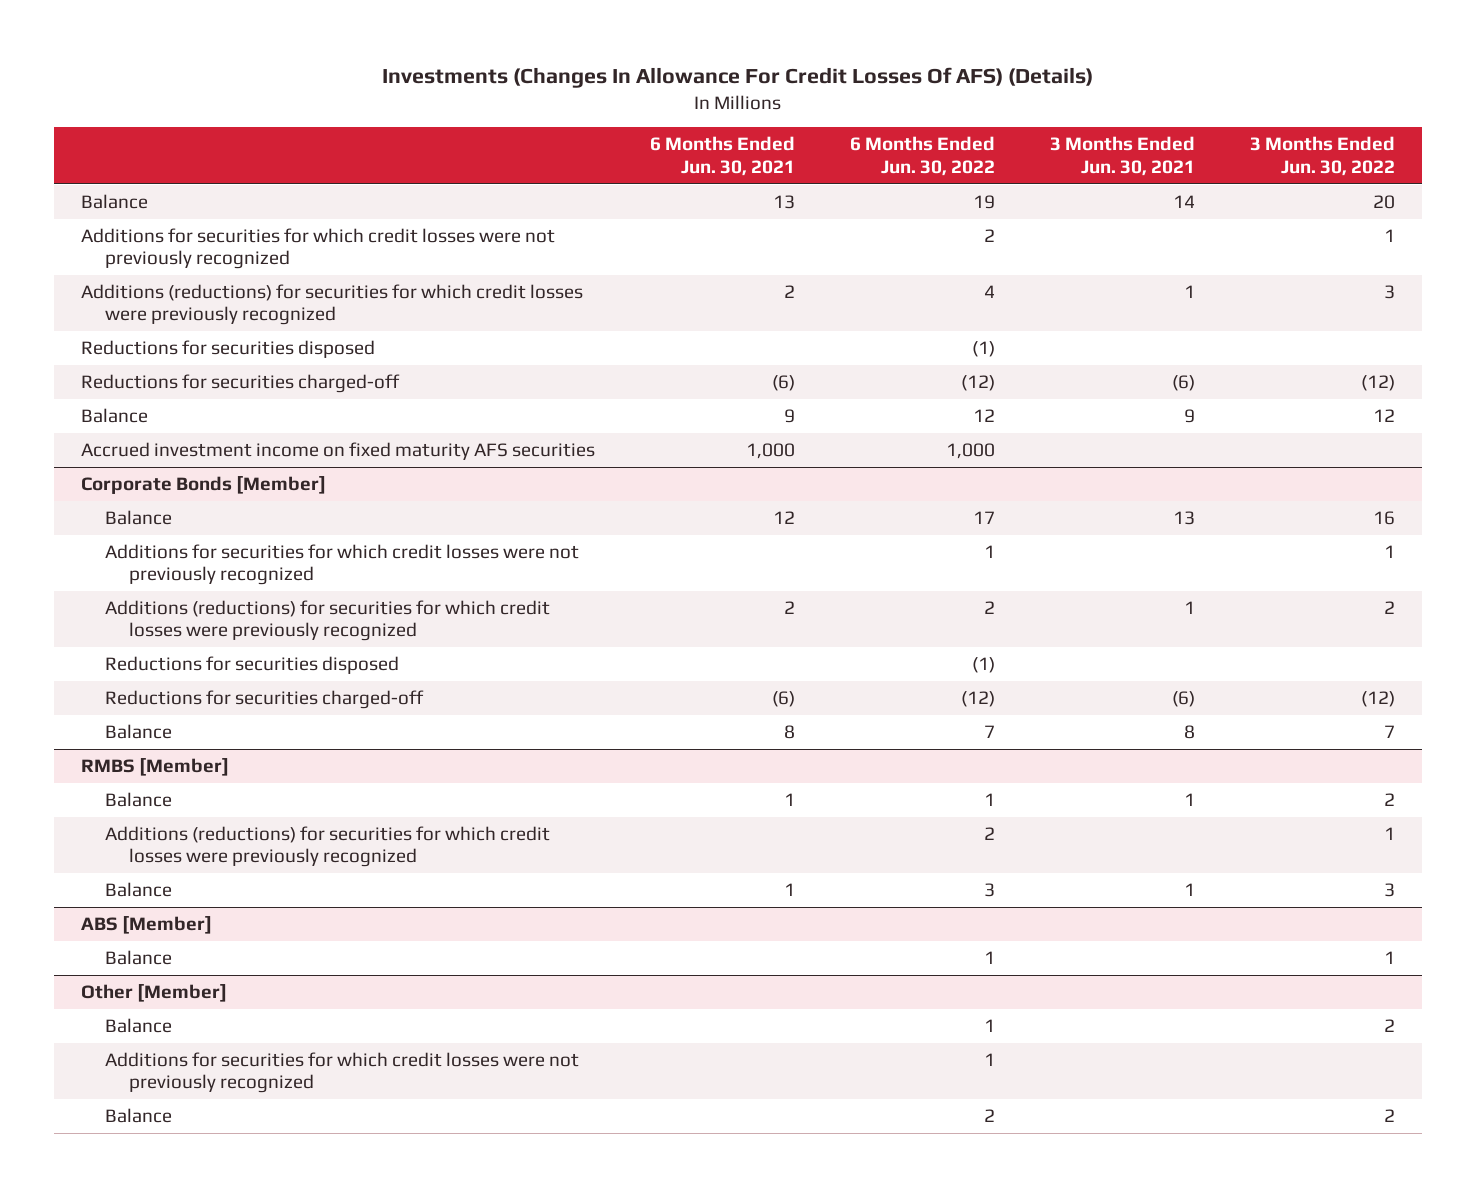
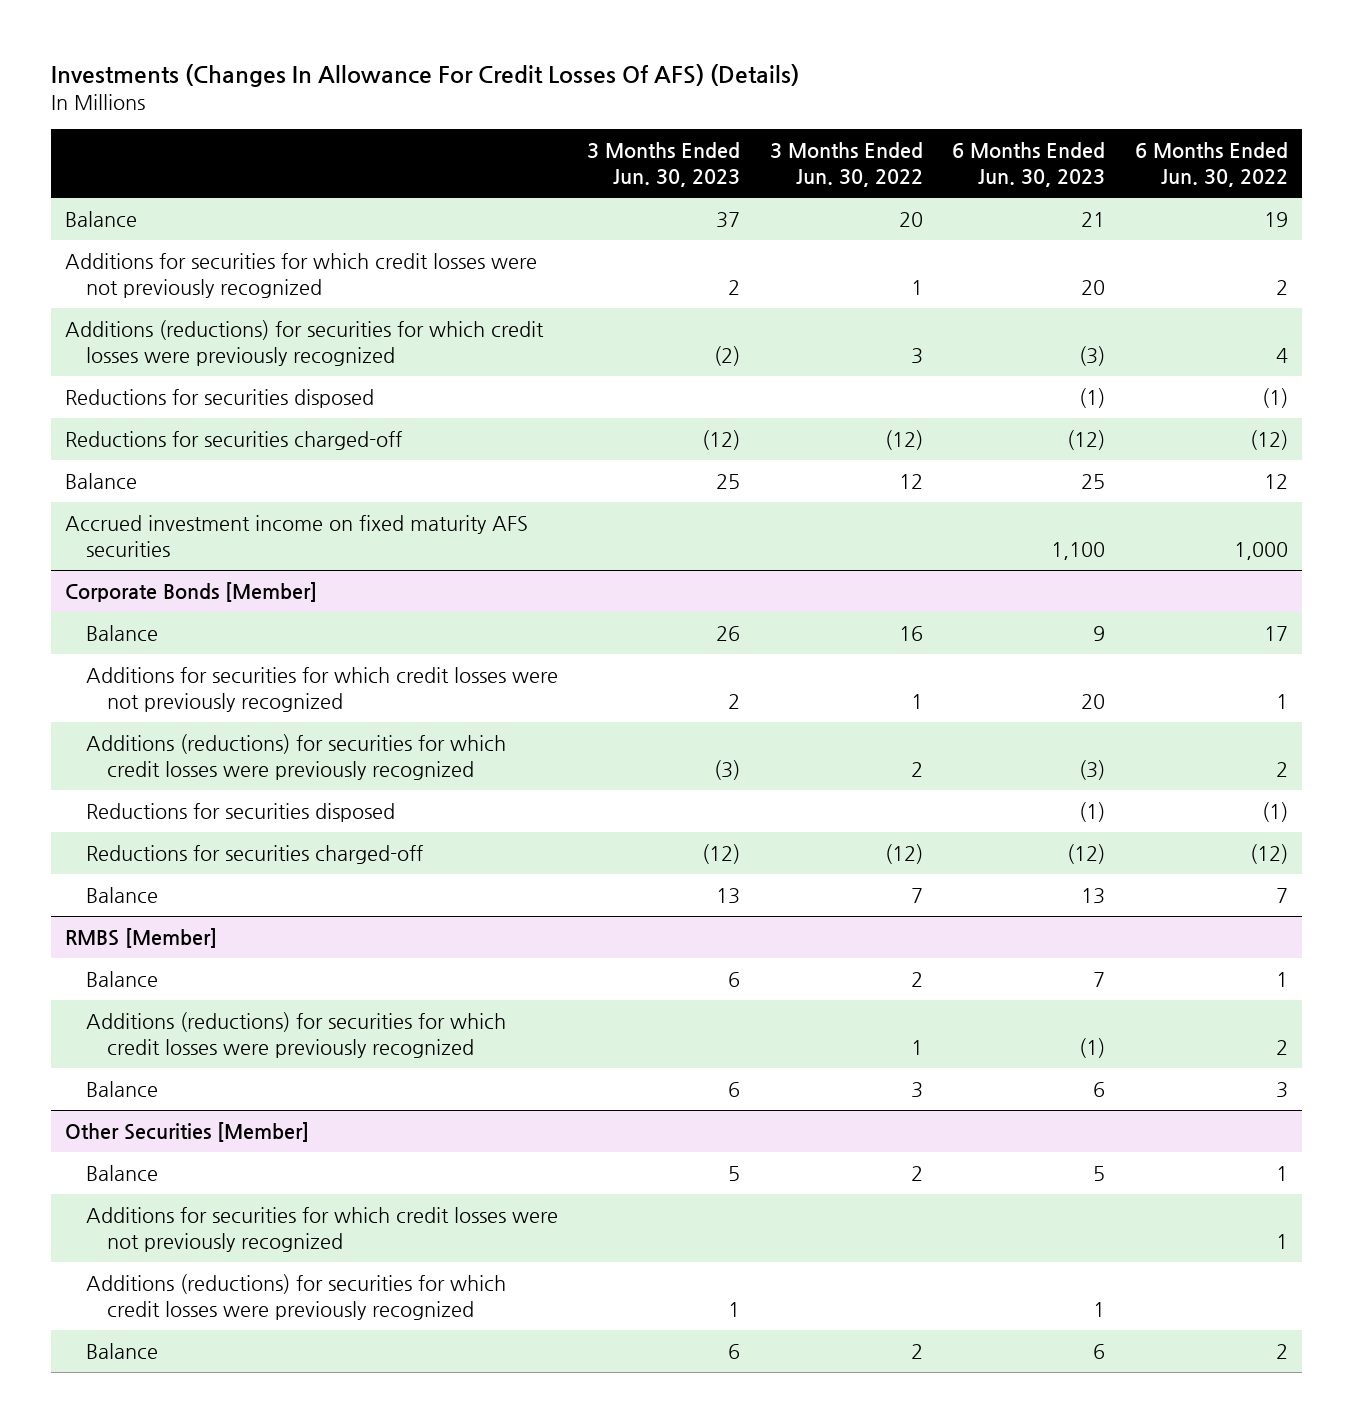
[650,136,796,176] 6 Months Ended Jun. 30, 2021 -> none
[1049,136,1195,176] 3 Months Ended Jun. 30, 2021 -> none
none -> [587,142,741,188] 3 Months Ended Jun. 30, 2023
none -> [952,142,1106,188] 6 Months Ended Jun. 30, 2023
[81,916,213,935] ABS [Member] -> none
[105,950,173,966] Balance -> none
[81,984,228,1003] Other [Member] -> [65,1122,310,1143] Other Securities [Member]
none -> [85,1274,506,1321] Additions (reductions) for securities for which credit losses were previously recognized

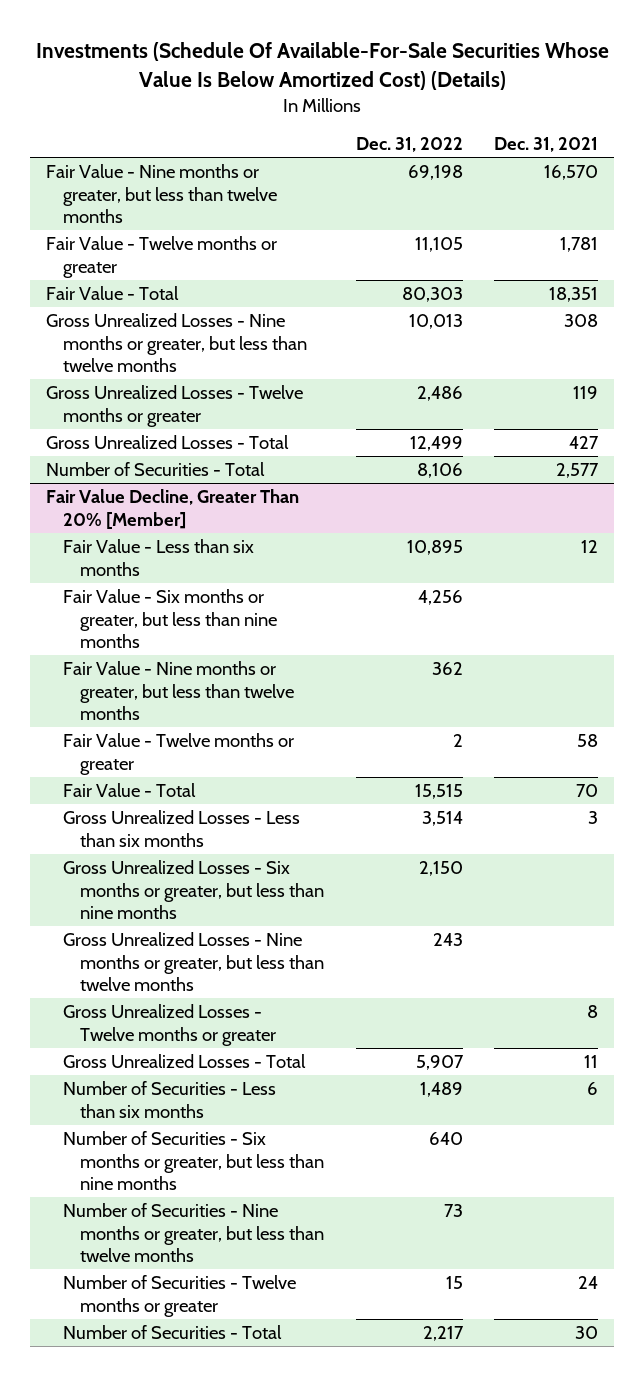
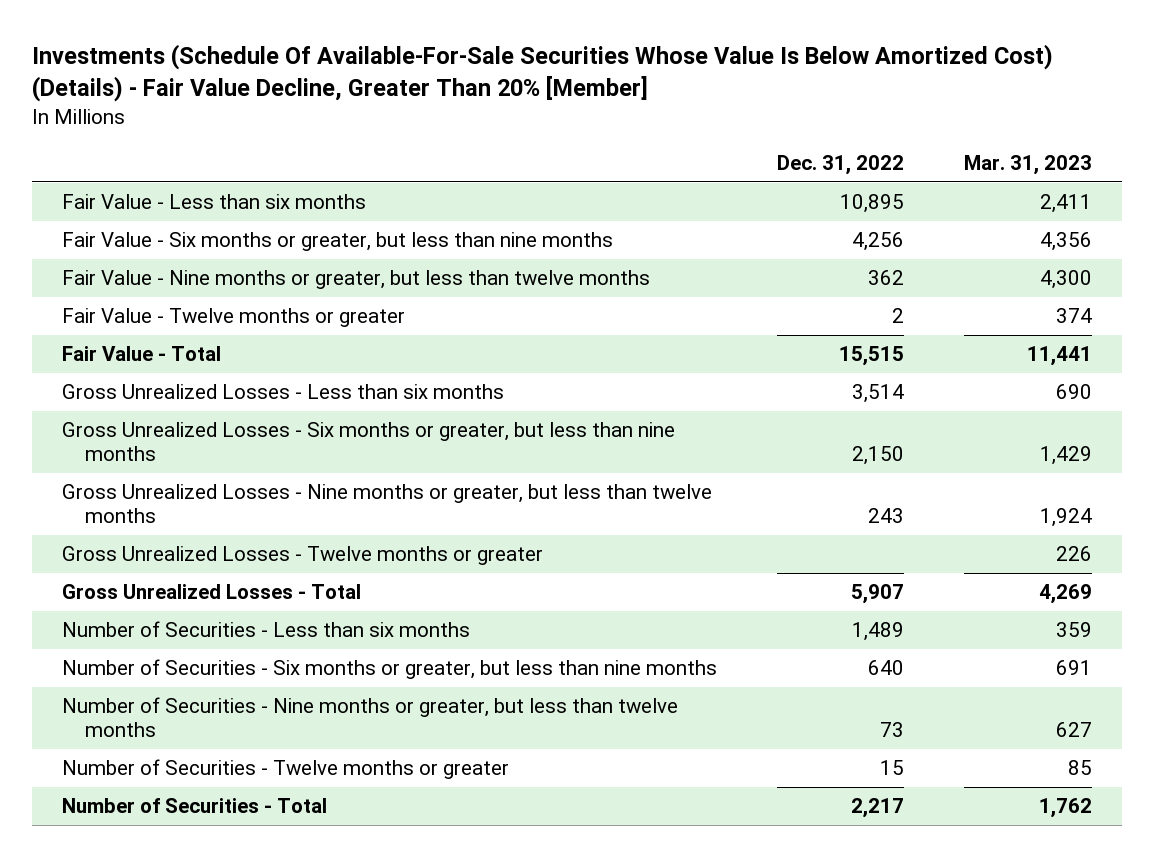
[35,42,609,91] Investments (Schedule Of Available-For-Sale Securities Whose Value Is Below Amortized Cost) (Details) -> [32,43,1054,102] Investments (Schedule Of Available-For-Sale Securities Whose Value Is Below Amortized Cost) (Details) - Fair Value Decline, Greater Than 20% [Member]
[493,137,598,153] Dec. 31, 2021 -> none
none -> [964,155,1093,176] Mar. 31, 2023
[45,164,277,224] Fair Value - Nine months or greater, but less than twelve months -> none
[45,236,277,278] Fair Value - Twelve months or greater -> none
[45,286,179,301] Fair Value - Total -> none
[45,313,307,373] Gross Unrealized Losses - Nine months or greater, but less than twelve months -> none
[45,385,303,427] Gross Unrealized Losses - Twelve months or greater -> none
[45,435,289,450] Gross Unrealized Losses - Total -> none
[45,462,265,477] Number of Securities - Total -> none
[45,489,299,529] Fair Value Decline, Greater Than 20% [Member] -> none

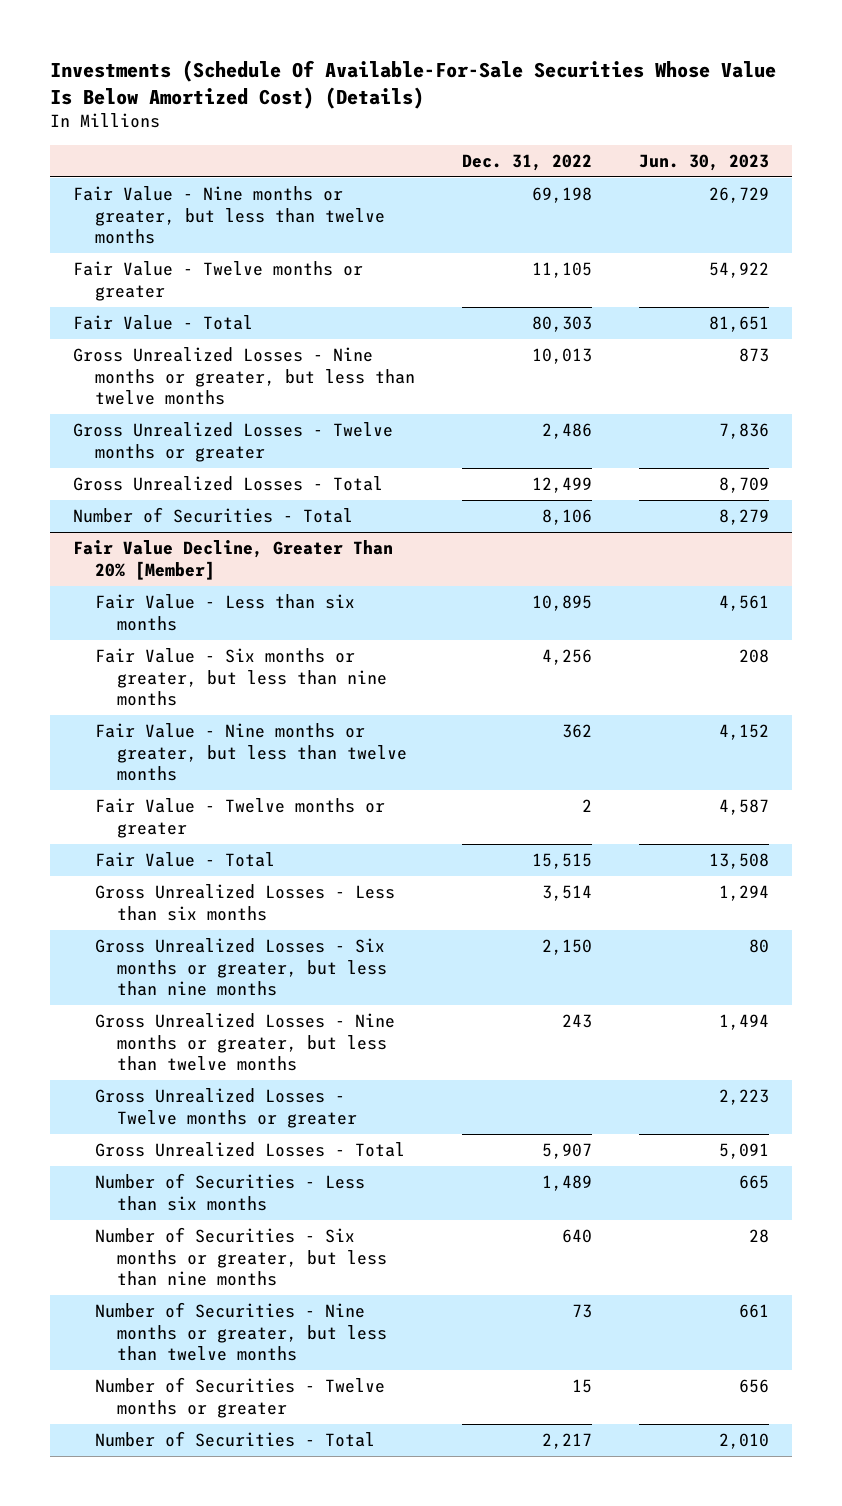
[32,43,1054,102] Investments (Schedule Of Available-For-Sale Securities Whose Value Is Below Amortized Cost) (Details) - Fair Value Decline, Greater Than 20% [Member] -> [49,59,776,109] Investments (Schedule Of Available-For-Sale Securities Whose Value Is Below Amortized Cost) (Details)
[964,155,1093,176] Mar. 31, 2023 -> none
none -> [638,153,769,171] Jun. 30, 2023
none -> [72,186,385,245] Fair Value - Nine months or greater, but less than twelve months
none -> [72,261,363,301] Fair Value - Twelve months or greater
none -> [72,315,253,331] Fair Value - Total
none -> [72,347,415,406] Gross Unrealized Losses - Nine months or greater, but less than twelve months
none -> [72,422,393,462] Gross Unrealized Losses - Twelve months or greater
none -> [72,476,383,492] Gross Unrealized Losses - Total
none -> [72,507,353,524] Number of Securities - Total
none -> [72,540,393,580] Fair Value Decline, Greater Than 20% [Member]

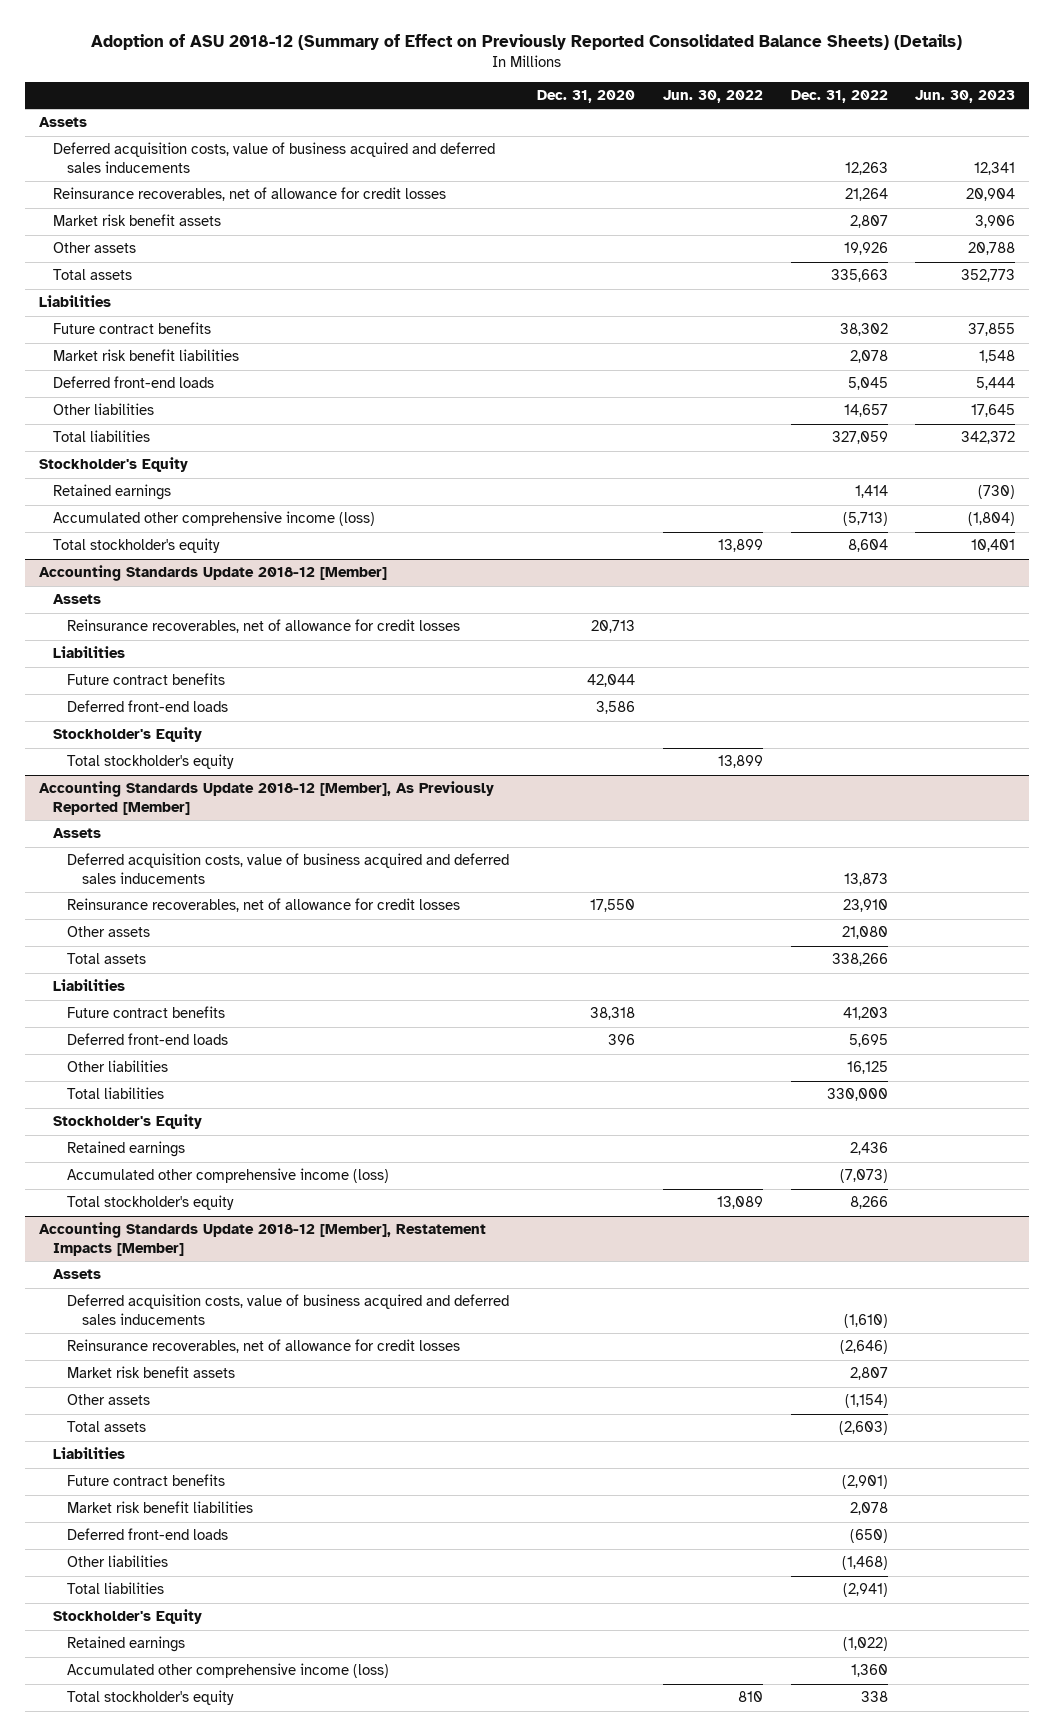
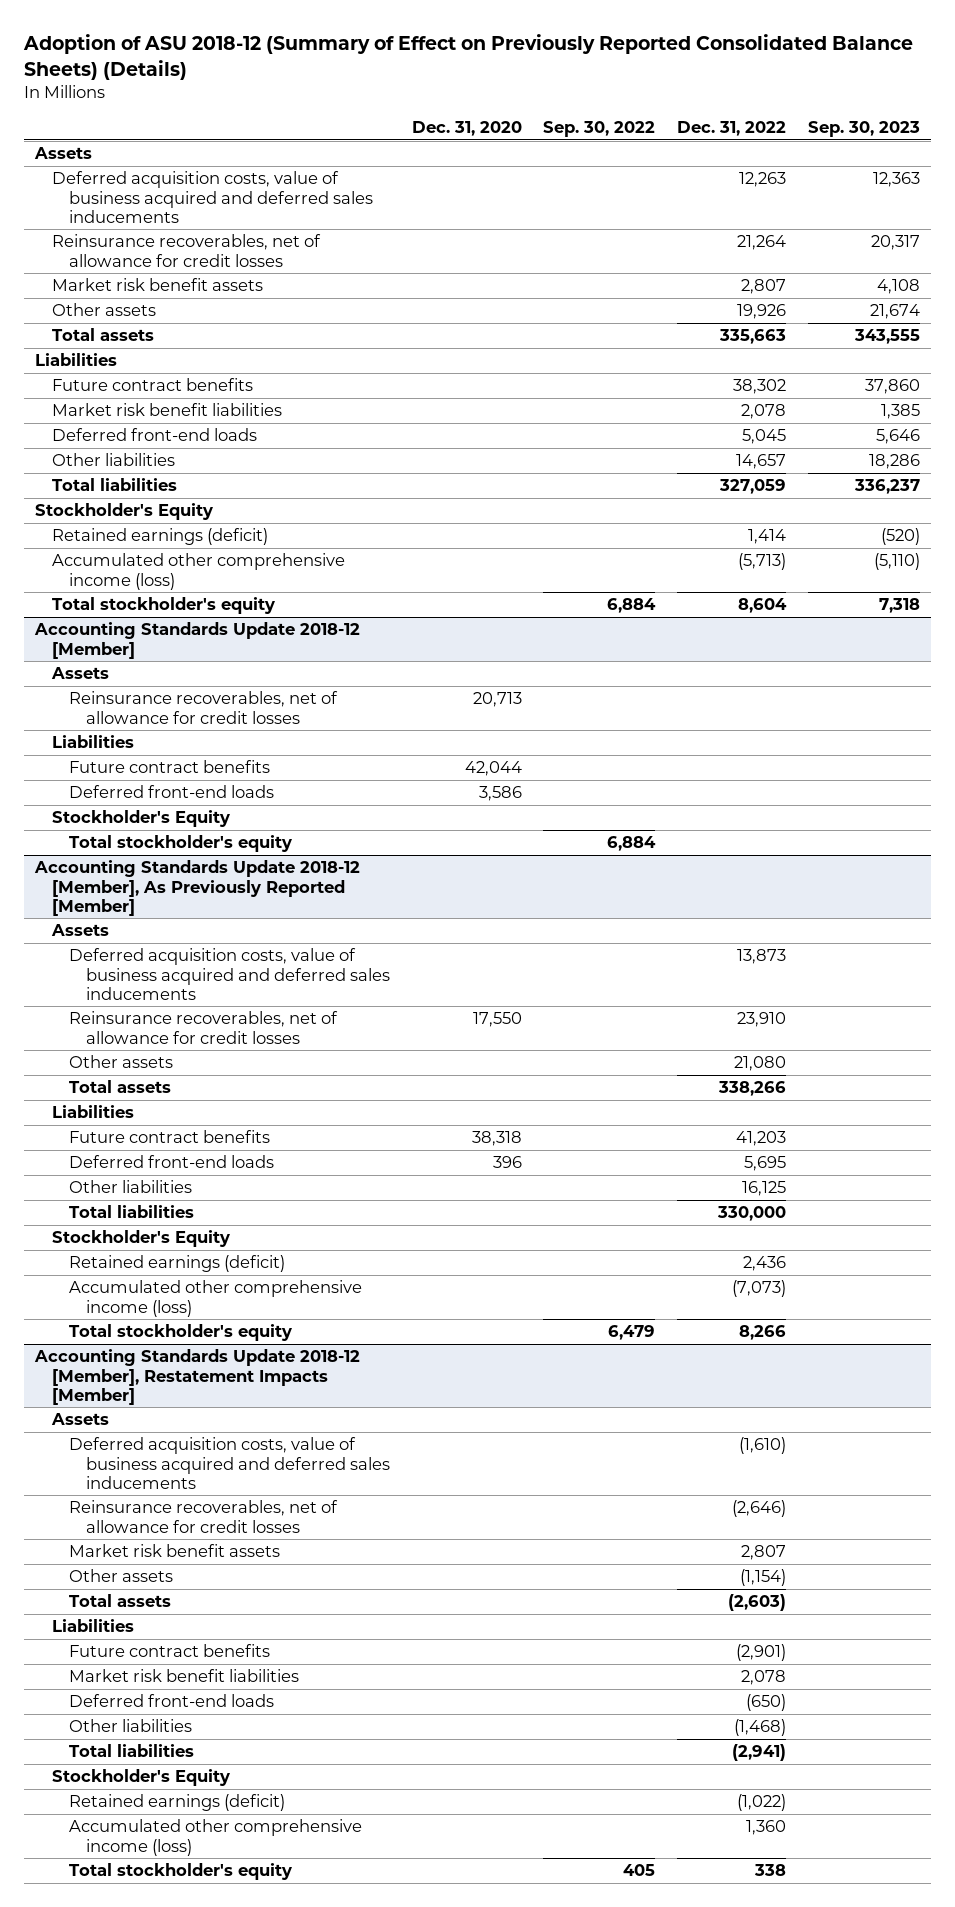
[662,90,763,104] Jun. 30, 2022 -> none
[915,90,1016,104] Jun. 30, 2023 -> none
none -> [543,121,656,138] Sep. 30, 2022
none -> [807,121,920,138] Sep. 30, 2023
[52,484,171,501] Retained earnings -> [52,528,269,546] Retained earnings (deficit)
[67,1141,186,1158] Retained earnings -> [69,1255,286,1273] Retained earnings (deficit)
[67,1636,186,1653] Retained earnings -> [69,1794,286,1812] Retained earnings (deficit)

